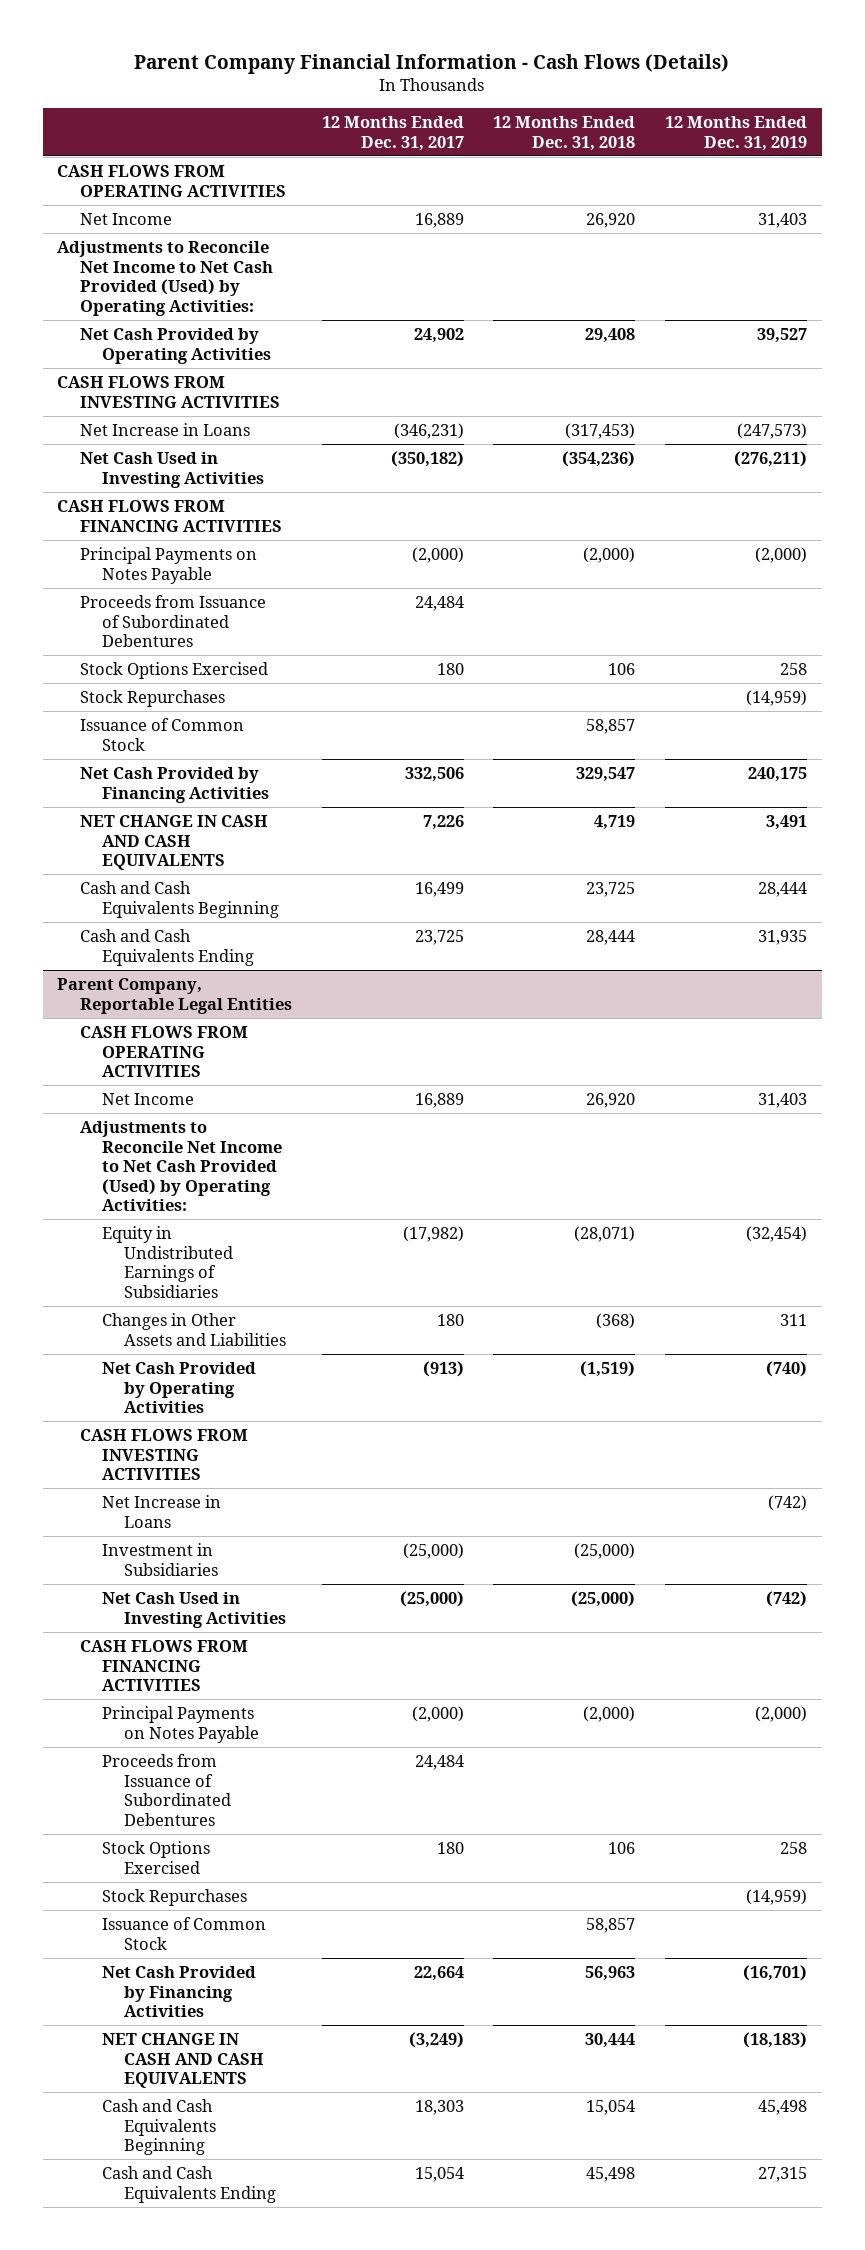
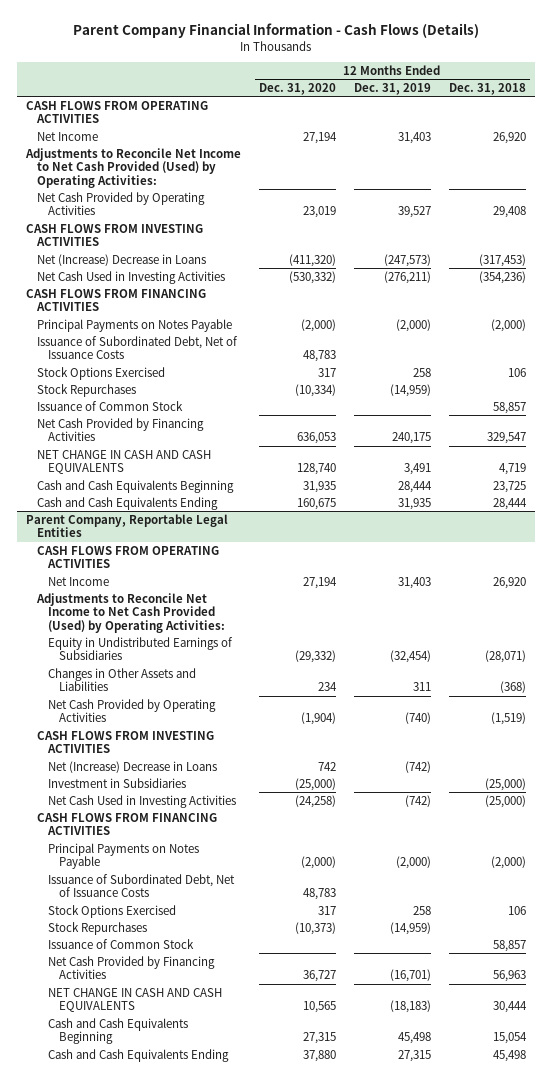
[321,116,464,151] 12 Months Ended Dec. 31, 2017 -> none
none -> [258,82,336,95] Dec. 31, 2020
[79,423,250,437] Net Increase in Loans -> [37,253,207,266] Net (Increase) Decrease in Loans
[79,595,266,648] Proceeds from Issuance of Subordinated Debentures -> [37,335,239,360] Issuance of Subordinated Debt, Net of Issuance Costs
[101,1495,221,1528] Net Increase in Loans -> [48,760,218,773] Net (Increase) Decrease in Loans
[101,1754,231,1826] Proceeds from Issuance of Subordinated Debentures -> [48,873,236,898] Issuance of Subordinated Debt, Net of Issuance Costs

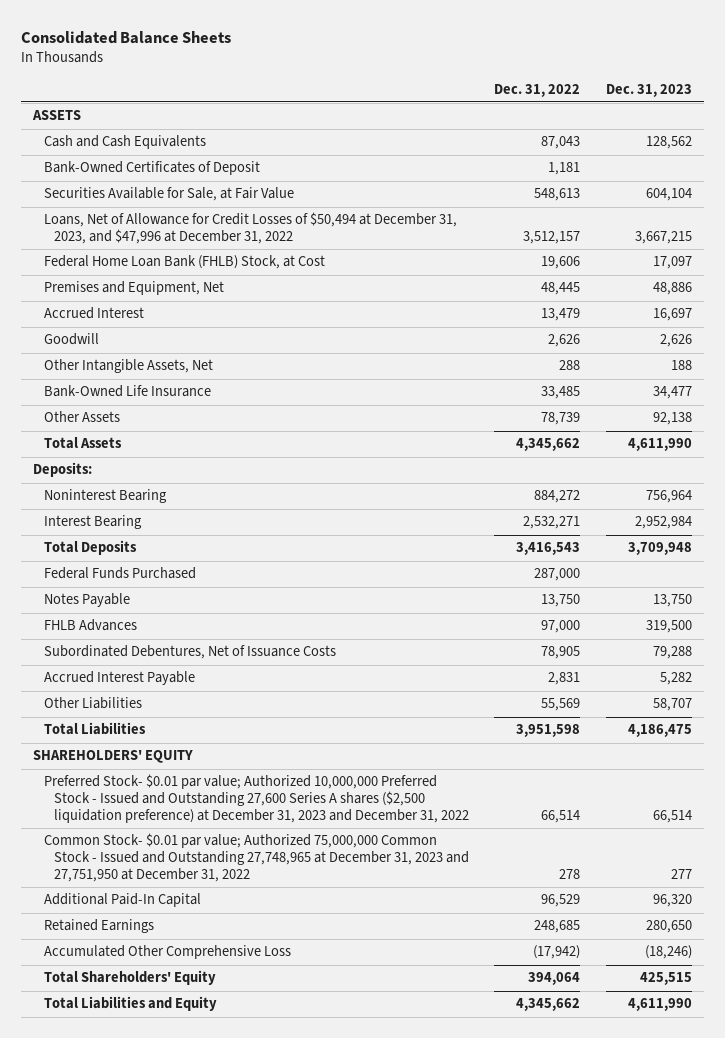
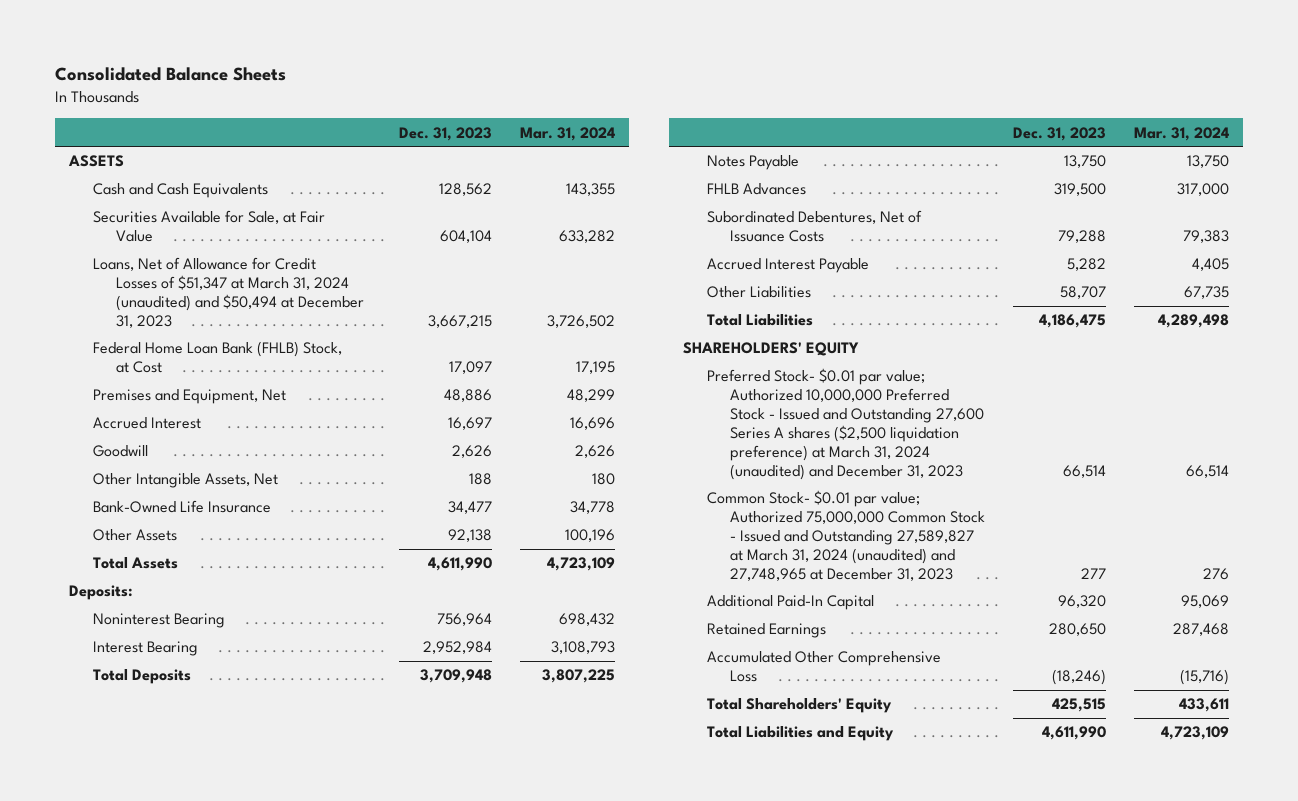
[494,83,581,97] Dec. 31, 2022 -> none
none -> [519,126,615,141] Mar. 31, 2024
[43,161,260,176] Bank-Owned Certificates of Deposit -> none
[43,212,457,245] Loans, Net of Allowance for Credit Losses of $50,494 at December 31, 2023, and $47,996 at December 31, 2022 -> [92,257,365,328] Loans, Net of Allowance for Credit Losses of $51,347 at March 31, 2024 (unaudited) and $50,494 at December 31, 2023
[43,567,196,580] Federal Funds Purchased -> none
[43,774,470,823] Preferred Stock- $0.01 par value; Authorized 10,000,000 Preferred Stock - Issued and Outstanding 27,600 Series A shares ($2,500 liquidation preference) at December 31, 2023 and December 31, 2022 -> [706,368,985,480] Preferred Stock- $0.01 par value; Authorized 10,000,000 Preferred Stock - Issued and Outstanding 27,600 Series A shares ($2,500 liquidation preference) at March 31, 2024 (unaudited) and December 31, 2023
[43,833,470,882] Common Stock- $0.01 par value; Authorized 75,000,000 Common Stock - Issued and Outstanding 27,748,965 at December 31, 2023 and 27,751,950 at December 31, 2022 -> [706,490,986,581] Common Stock- $0.01 par value; Authorized 75,000,000 Common Stock - Issued and Outstanding 27,589,827 at March 31, 2024 (unaudited) and 27,748,965 at December 31, 2023

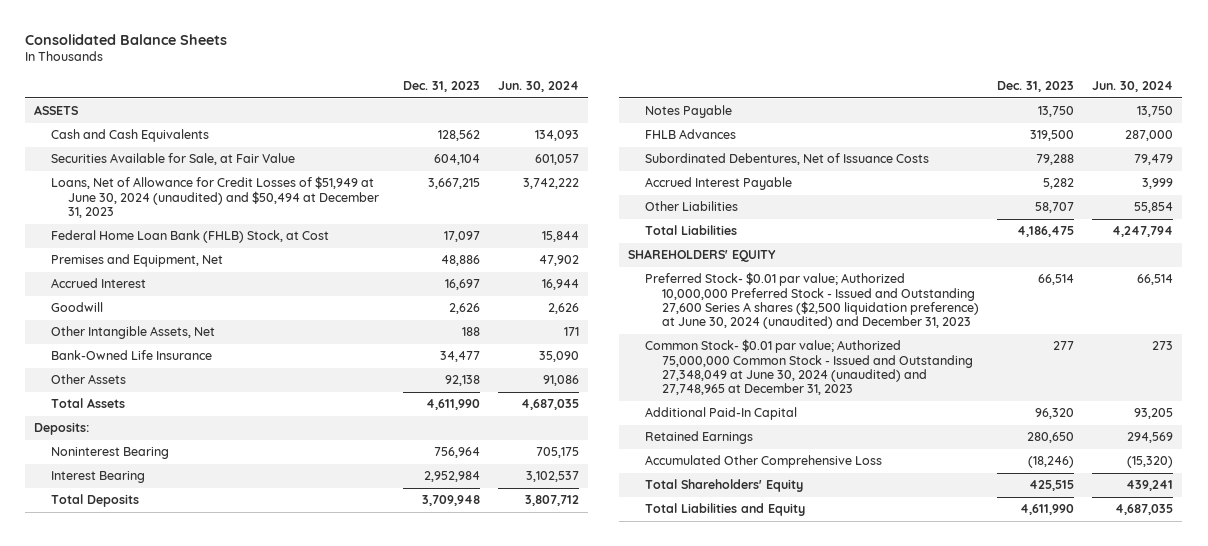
[519,126,615,141] Mar. 31, 2024 -> none
none -> [498,81,580,93] Jun. 30, 2024
[92,257,365,328] Loans, Net of Allowance for Credit Losses of $51,347 at March 31, 2024 (unaudited) and $50,494 at December 31, 2023 -> [50,176,379,219] Loans, Net of Allowance for Credit Losses of $51,949 at June 30, 2024 (unaudited) and $50,494 at December 31, 2023
[706,368,985,480] Preferred Stock- $0.01 par value; Authorized 10,000,000 Preferred Stock - Issued and Outstanding 27,600 Series A shares ($2,500 liquidation preference) at March 31, 2024 (unaudited) and December 31, 2023 -> [645,272,979,330] Preferred Stock- $0.01 par value; Authorized 10,000,000 Preferred Stock - Issued and Outstanding 27,600 Series A shares ($2,500 liquidation preference) at June 30, 2024 (unaudited) and December 31, 2023
[706,490,986,581] Common Stock- $0.01 par value; Authorized 75,000,000 Common Stock - Issued and Outstanding 27,589,827 at March 31, 2024 (unaudited) and 27,748,965 at December 31, 2023 -> [645,339,973,396] Common Stock- $0.01 par value; Authorized 75,000,000 Common Stock - Issued and Outstanding 27,348,049 at June 30, 2024 (unaudited) and 27,748,965 at December 31, 2023

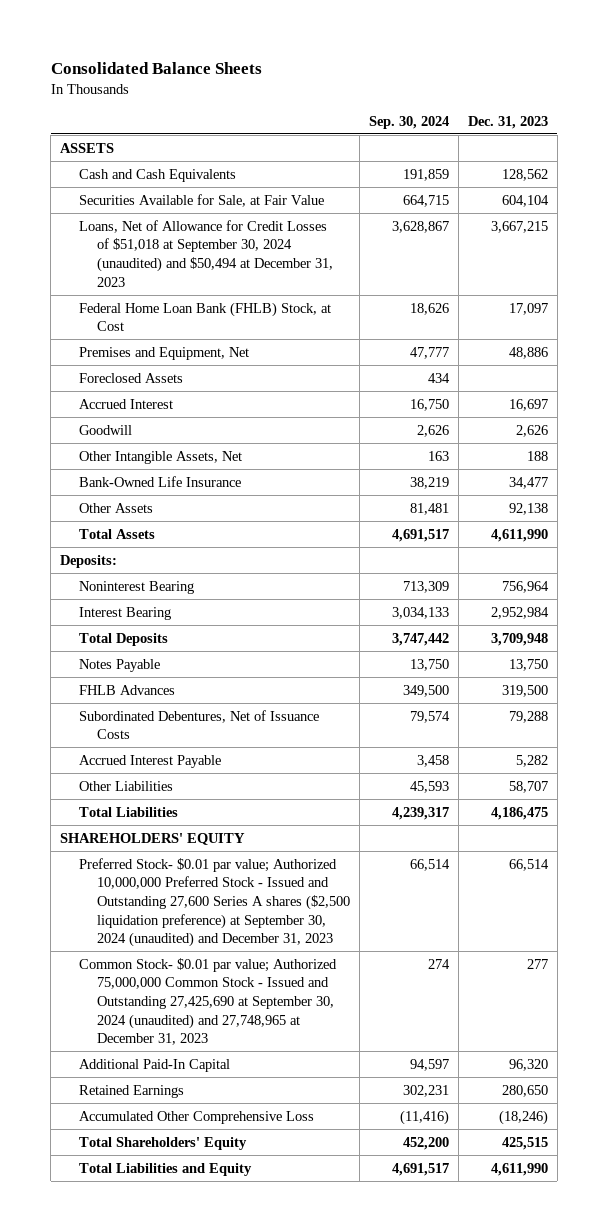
[498,81,580,93] Jun. 30, 2024 -> none
none -> [368,115,449,129] Sep. 30, 2024
[50,176,379,219] Loans, Net of Allowance for Credit Losses of $51,949 at June 30, 2024 (unaudited) and $50,494 at December 31, 2023 -> [78,219,334,287] Loans, Net of Allowance for Credit Losses of $51,018 at September 30, 2024 (unaudited) and $50,494 at December 31, 2023
none -> [78,372,183,383] Foreclosed Assets
[645,272,979,330] Preferred Stock- $0.01 par value; Authorized 10,000,000 Preferred Stock - Issued and Outstanding 27,600 Series A shares ($2,500 liquidation preference) at June 30, 2024 (unaudited) and December 31, 2023 -> [78,857,351,948] Preferred Stock- $0.01 par value; Authorized 10,000,000 Preferred Stock - Issued and Outstanding 27,600 Series A shares ($2,500 liquidation preference) at September 30, 2024 (unaudited) and December 31, 2023
[645,339,973,396] Common Stock- $0.01 par value; Authorized 75,000,000 Common Stock - Issued and Outstanding 27,348,049 at June 30, 2024 (unaudited) and 27,748,965 at December 31, 2023 -> [78,957,337,1046] Common Stock- $0.01 par value; Authorized 75,000,000 Common Stock - Issued and Outstanding 27,425,690 at September 30, 2024 (unaudited) and 27,748,965 at December 31, 2023

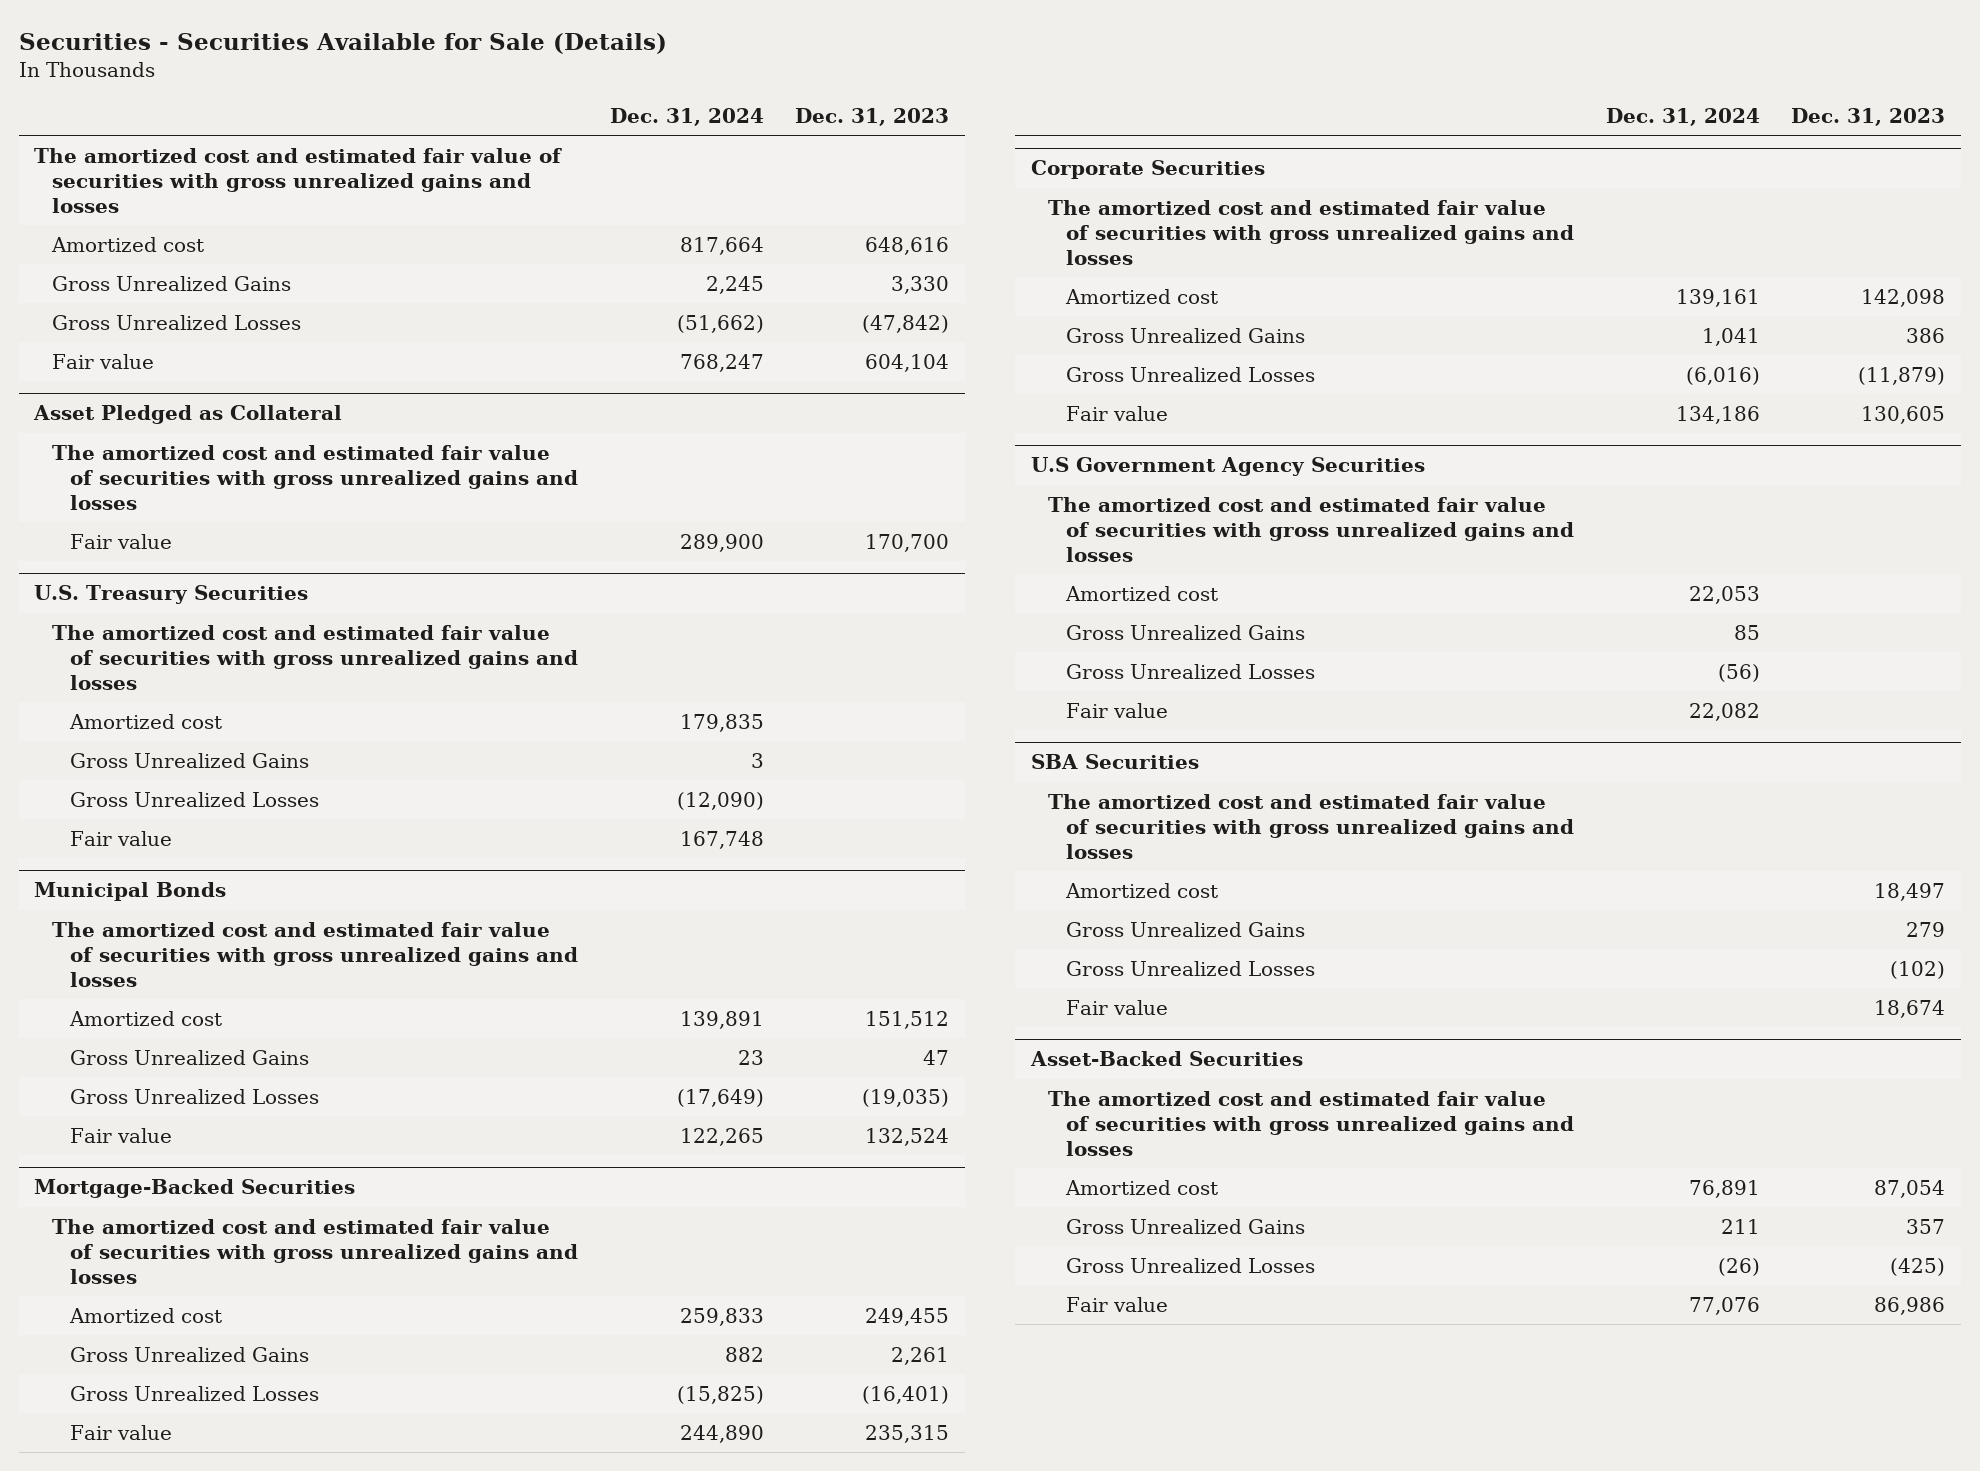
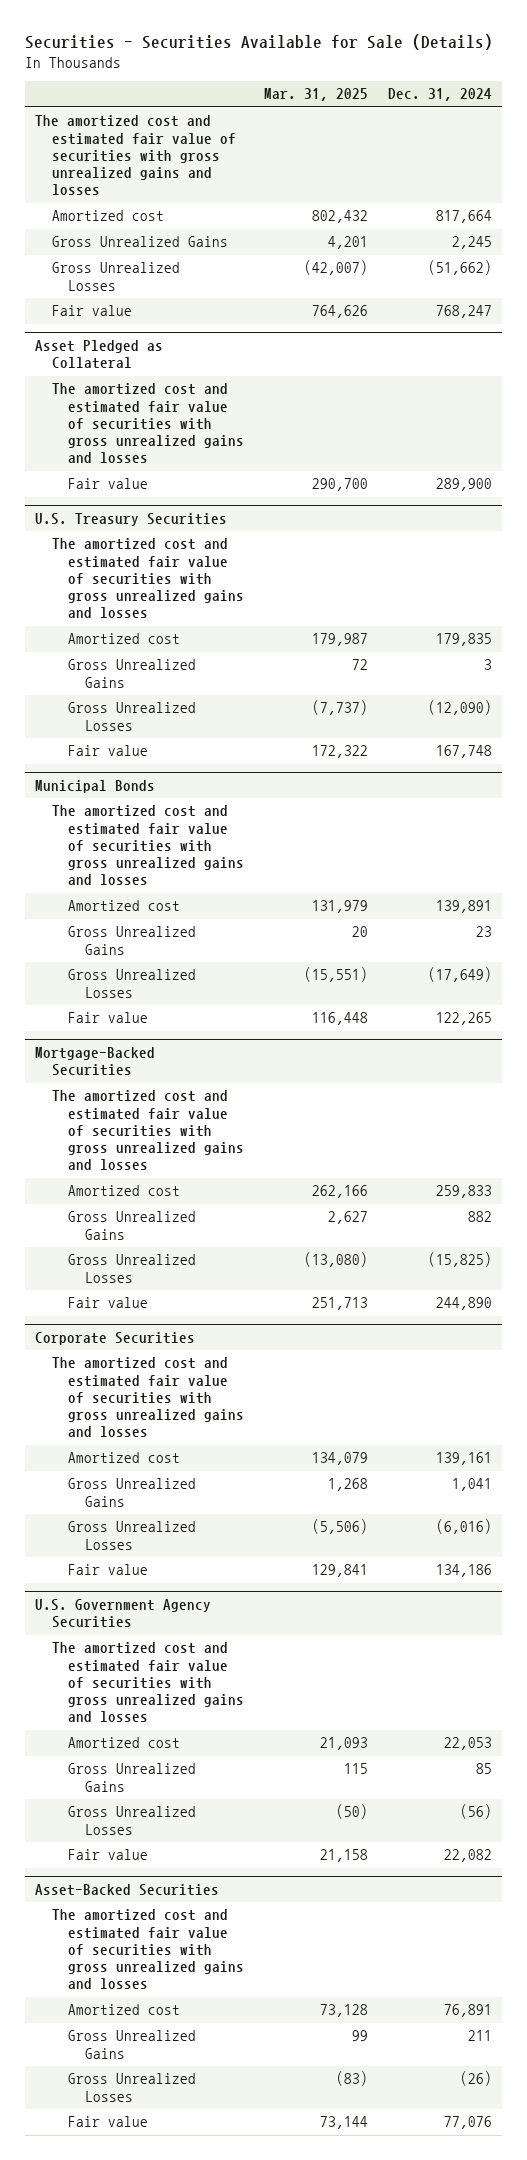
[795,108,950,127] Dec. 31, 2023 -> none
none -> [263,88,368,102] Mar. 31, 2025
[1030,457,1425,477] U.S Government Agency Securities -> [35,1599,212,1629] U.S. Government Agency Securities
[1030,754,1199,770] SBA Securities -> none
[1048,793,1575,859] The amortized cost and estimated fair value of securities with gross unrealized gains and losses -> none
[1065,882,1219,898] Amortized cost -> none
[1066,921,1306,937] Gross Unrealized Gains -> none
[1066,960,1316,976] Gross Unrealized Losses -> none
[1066,999,1169,1015] Fair value -> none

